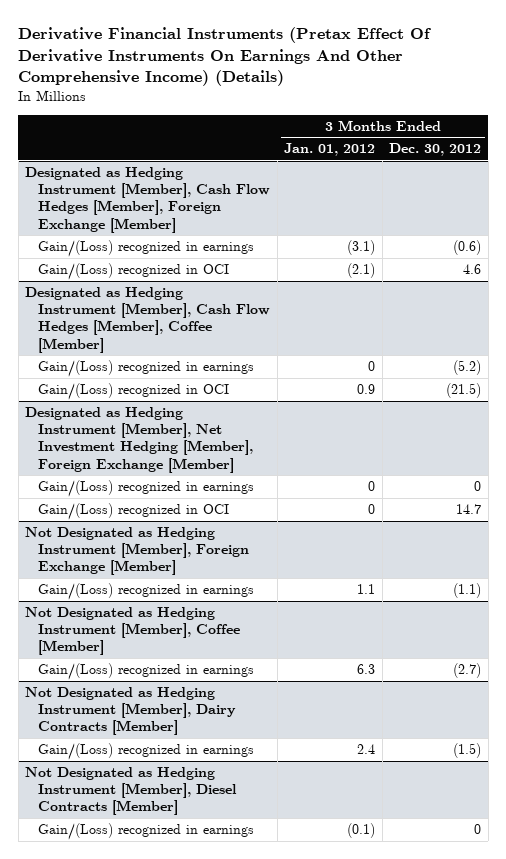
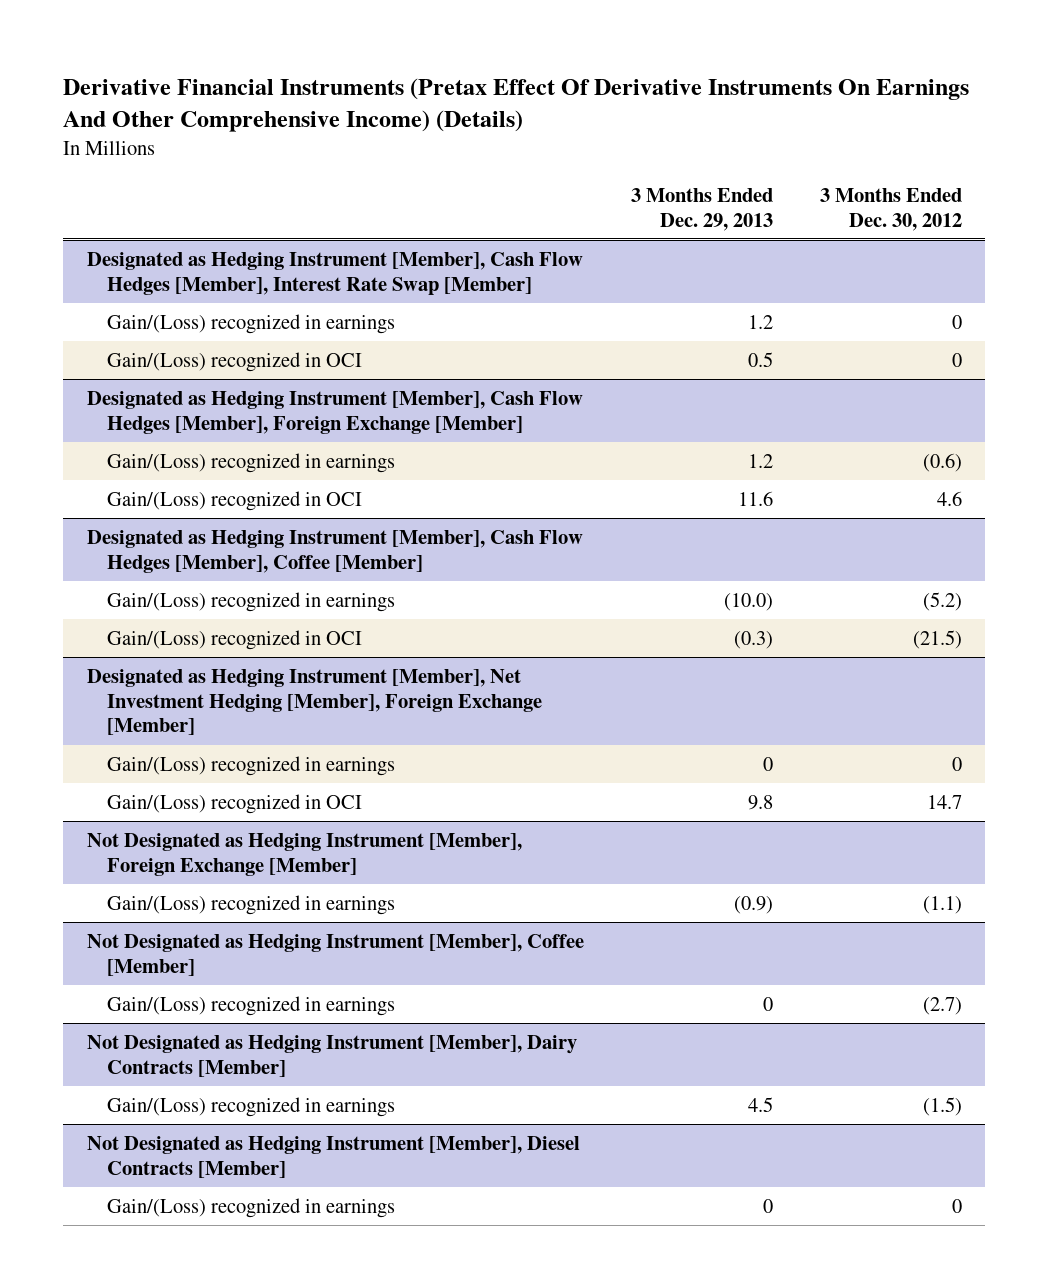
[284,143,376,157] Jan. 01, 2012 -> none
none -> [630,187,773,231] 3 Months Ended Dec. 29, 2013
none -> [86,251,583,295] Designated as Hedging Instrument [Member], Cash Flow Hedges [Member], Interest Rate Swap [Member]
none -> [107,313,396,334] Gain/(Loss) recognized in earnings
none -> [107,351,363,372] Gain/(Loss) recognized in OCI

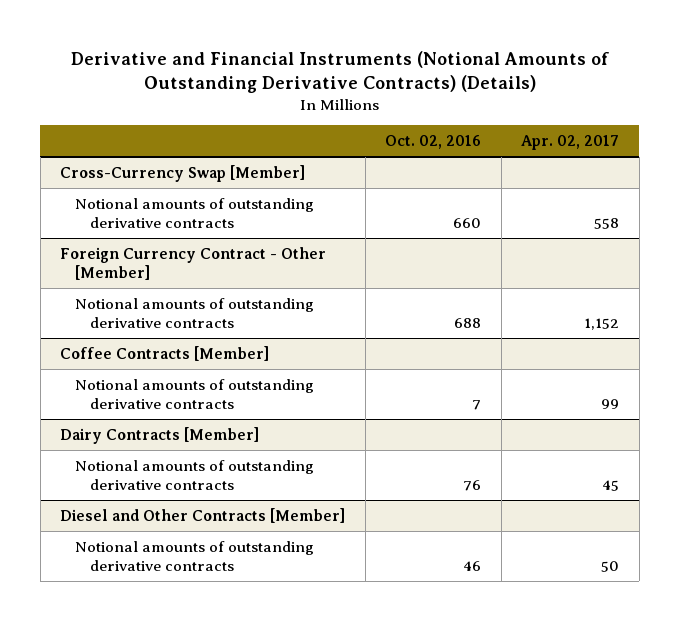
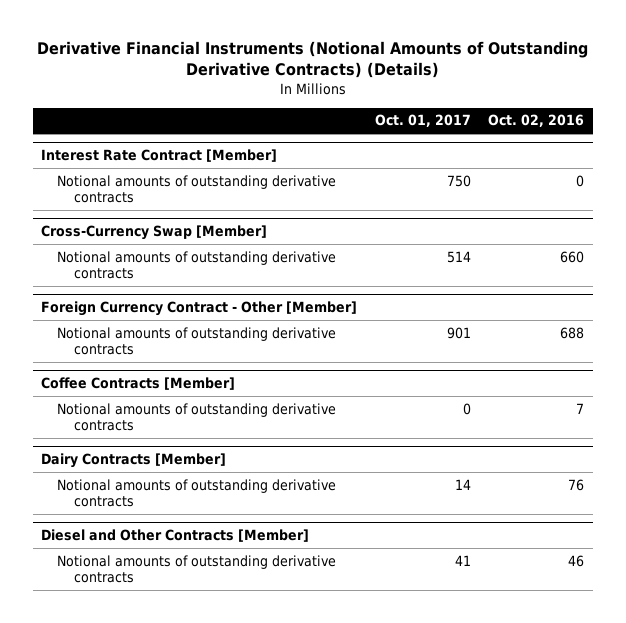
[70,50,609,93] Derivative and Financial Instruments (Notional Amounts of Outstanding Derivative Contracts) (Details) -> [36,41,588,79] Derivative Financial Instruments (Notional Amounts of Outstanding Derivative Contracts) (Details)
[521,135,620,151] Apr. 02, 2017 -> none
none -> [374,114,471,128] Oct. 01, 2017
none -> [41,148,278,162] Interest Rate Contract [Member]
none -> [57,174,337,204] Notional amounts of outstanding derivative contracts

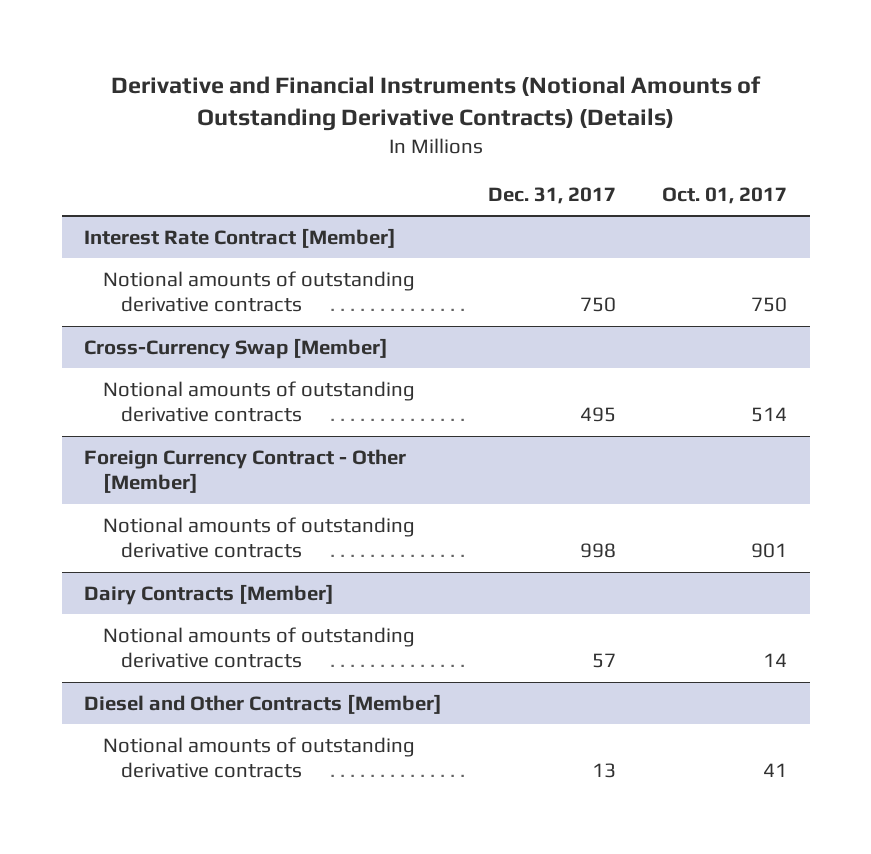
[36,41,588,79] Derivative Financial Instruments (Notional Amounts of Outstanding Derivative Contracts) (Details) -> [110,76,761,132] Derivative and Financial Instruments (Notional Amounts of Outstanding Derivative Contracts) (Details)
[488,114,585,128] Oct. 02, 2016 -> none
none -> [488,187,617,205] Dec. 31, 2017
[41,376,236,390] Coffee Contracts [Member] -> none
[57,402,337,432] Notional amounts of outstanding derivative contracts -> none

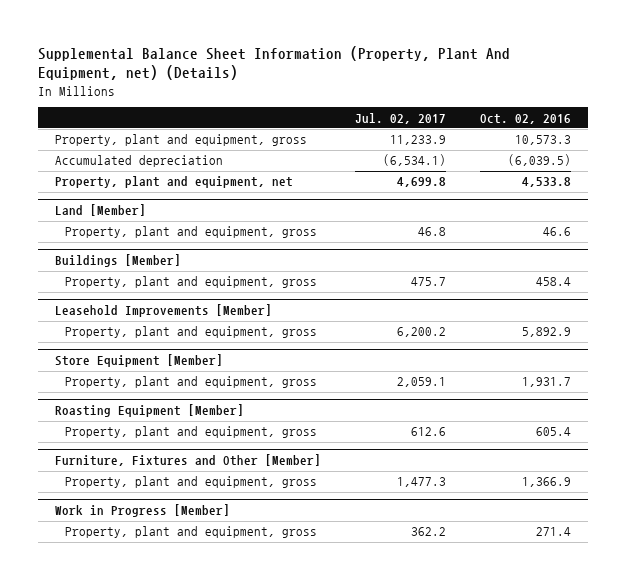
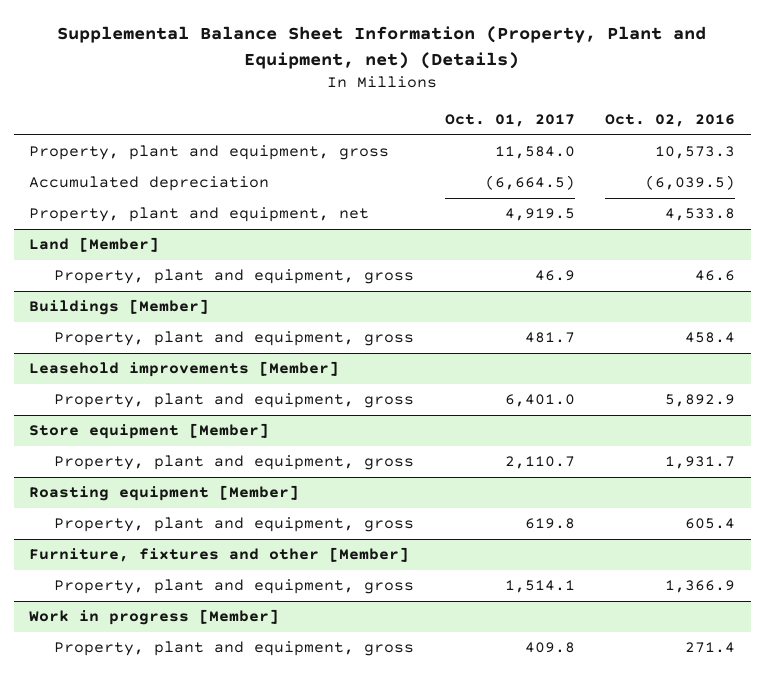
[37,45,510,81] Supplemental Balance Sheet Information (Property, Plant And Equipment, net) (Details) -> [57,26,707,70] Supplemental Balance Sheet Information (Property, Plant and Equipment, net) (Details)
[354,112,446,124] Jul. 02, 2017 -> none
none -> [444,114,575,128] Oct. 01, 2017
[54,304,272,318] Leasehold Improvements [Member] -> [29,361,340,378] Leasehold improvements [Member]
[54,354,223,368] Store Equipment [Member] -> [29,423,270,440] Store equipment [Member]
[54,404,244,418] Roasting Equipment [Member] -> [29,485,300,502] Roasting equipment [Member]
[54,454,321,467] Furniture, Fixtures and Other [Member] -> [29,547,410,563] Furniture, fixtures and other [Member]
[54,504,230,518] Work in Progress [Member] -> [29,609,280,626] Work in progress [Member]

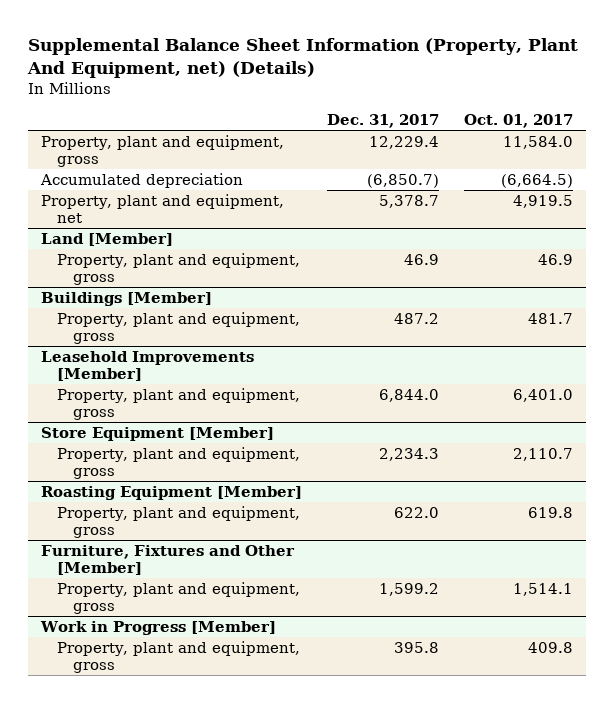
[57,26,707,70] Supplemental Balance Sheet Information (Property, Plant and Equipment, net) (Details) -> [27,38,579,79] Supplemental Balance Sheet Information (Property, Plant And Equipment, net) (Details)
[605,114,736,128] Oct. 02, 2016 -> none
none -> [327,113,440,128] Dec. 31, 2017
[29,361,340,378] Leasehold improvements [Member] -> [41,351,255,382] Leasehold Improvements [Member]
[29,423,270,440] Store equipment [Member] -> [41,427,275,442] Store Equipment [Member]
[29,485,300,502] Roasting equipment [Member] -> [41,486,303,501] Roasting Equipment [Member]
[29,547,410,563] Furniture, fixtures and other [Member] -> [41,545,296,576] Furniture, Fixtures and Other [Member]
[29,609,280,626] Work in progress [Member] -> [40,621,277,636] Work in Progress [Member]

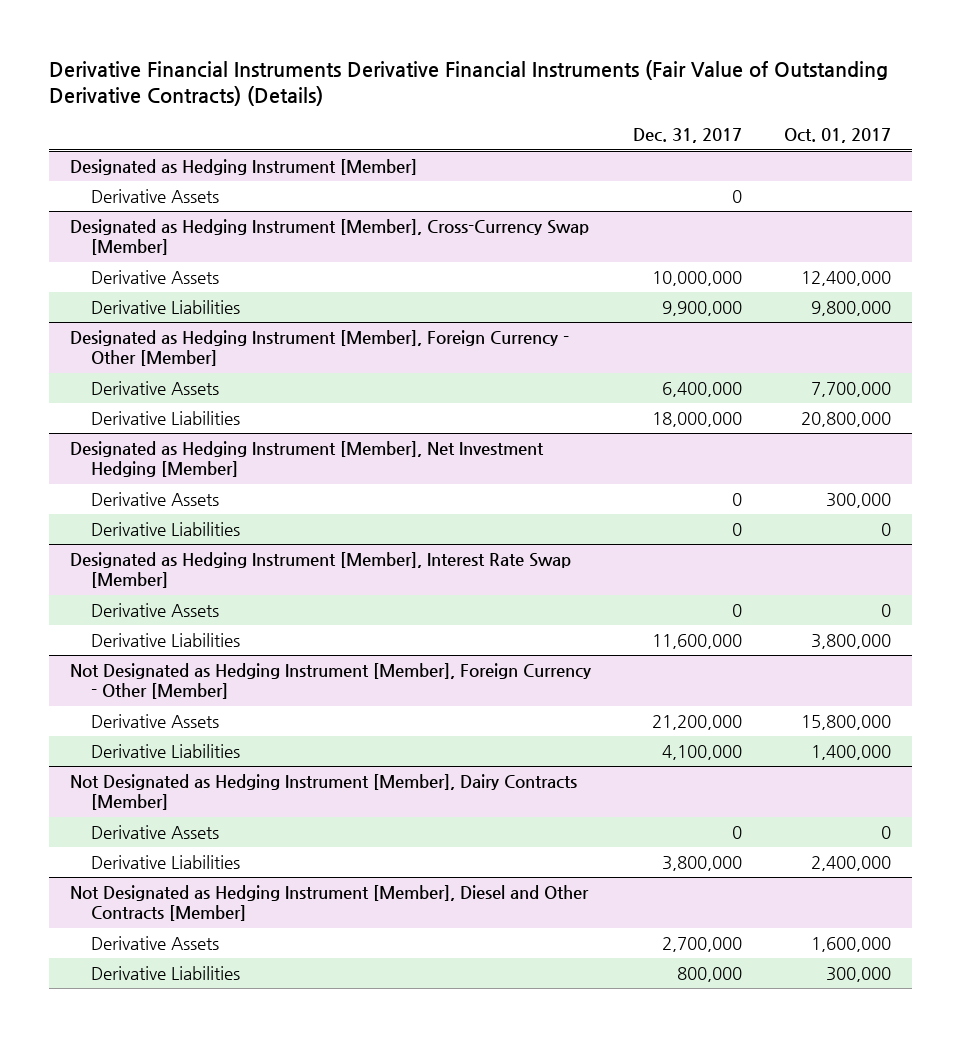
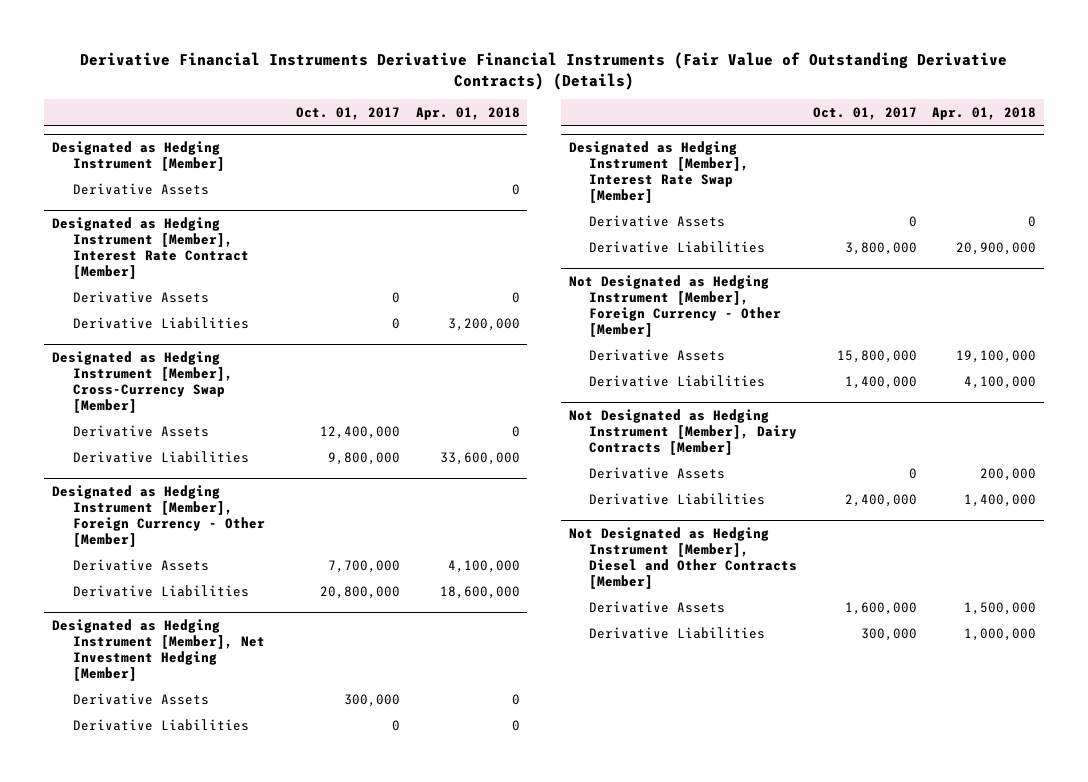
[633,128,743,144] Dec. 31, 2017 -> none
none -> [415,106,520,120] Apr. 01, 2018
none -> [51,216,249,280] Designated as Hedging Instrument [Member], Interest Rate Contract [Member]
none -> [72,290,209,303] Derivative Assets
none -> [72,316,249,329] Derivative Liabilities

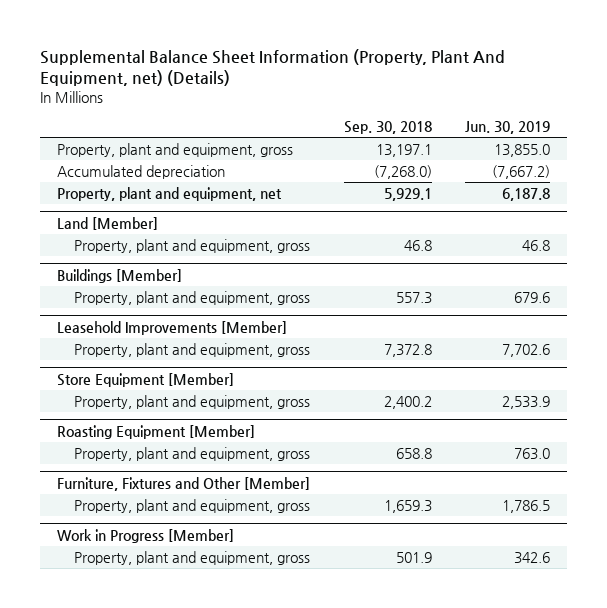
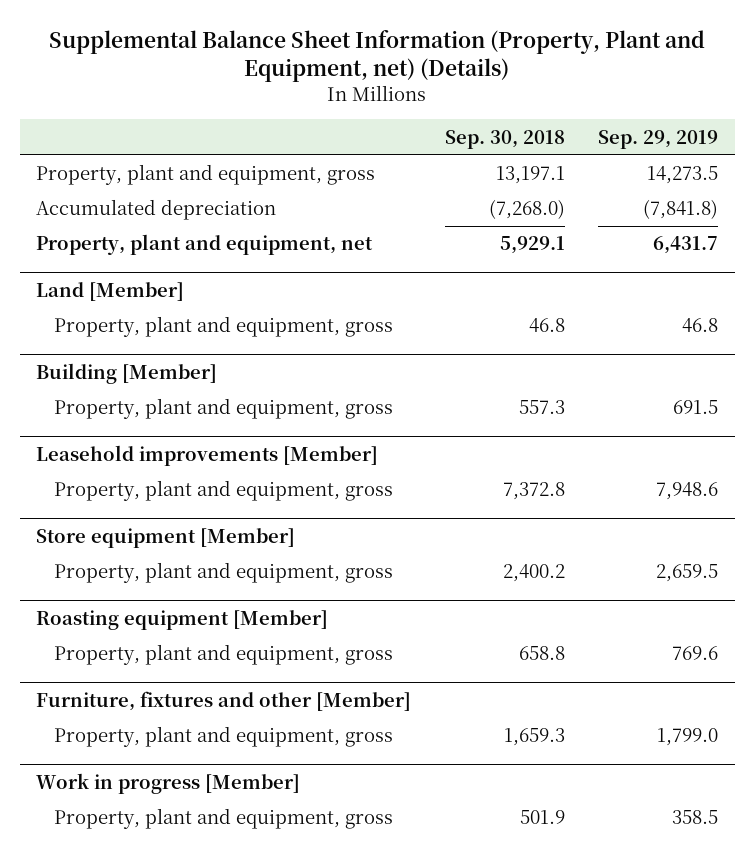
[40,48,506,87] Supplemental Balance Sheet Information (Property, Plant And Equipment, net) (Details) -> [49,30,706,83] Supplemental Balance Sheet Information (Property, Plant and Equipment, net) (Details)
[465,121,551,135] Jun. 30, 2019 -> none
none -> [598,129,719,149] Sep. 29, 2019
[57,268,183,283] Buildings [Member] -> [36,362,218,384] Building [Member]
[57,320,288,335] Leasehold Improvements [Member] -> [36,444,379,466] Leasehold improvements [Member]
[57,372,235,387] Store Equipment [Member] -> [36,527,296,548] Store equipment [Member]
[57,424,256,439] Roasting Equipment [Member] -> [36,609,329,630] Roasting equipment [Member]
[57,476,311,491] Furniture, Fixtures and Other [Member] -> [36,690,412,711] Furniture, fixtures and other [Member]
[57,528,235,543] Work in Progress [Member] -> [36,772,301,794] Work in progress [Member]

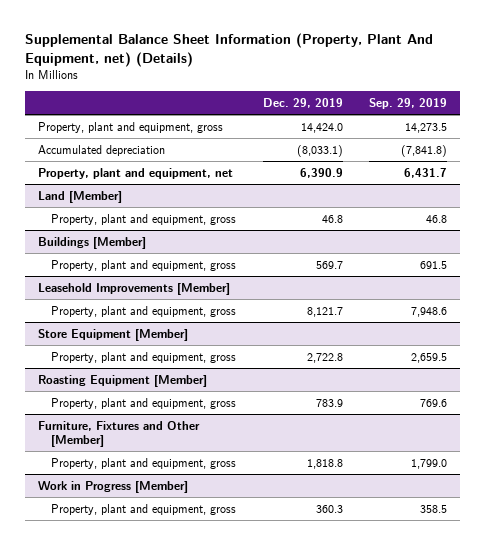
[49,30,706,83] Supplemental Balance Sheet Information (Property, Plant and Equipment, net) (Details) -> [24,32,433,67] Supplemental Balance Sheet Information (Property, Plant And Equipment, net) (Details)
[444,129,565,149] Sep. 30, 2018 -> none
none -> [262,98,343,109] Dec. 29, 2019
[36,362,218,384] Building [Member] -> [37,236,146,249] Buildings [Member]
[36,444,379,466] Leasehold improvements [Member] -> [37,282,230,295] Leasehold Improvements [Member]
[36,527,296,548] Store equipment [Member] -> [37,328,188,341] Store Equipment [Member]
[36,609,329,630] Roasting equipment [Member] -> [37,374,207,387] Roasting Equipment [Member]
[36,690,412,711] Furniture, fixtures and other [Member] -> [37,420,200,447] Furniture, Fixtures and Other [Member]
[36,772,301,794] Work in progress [Member] -> [37,480,188,493] Work in Progress [Member]

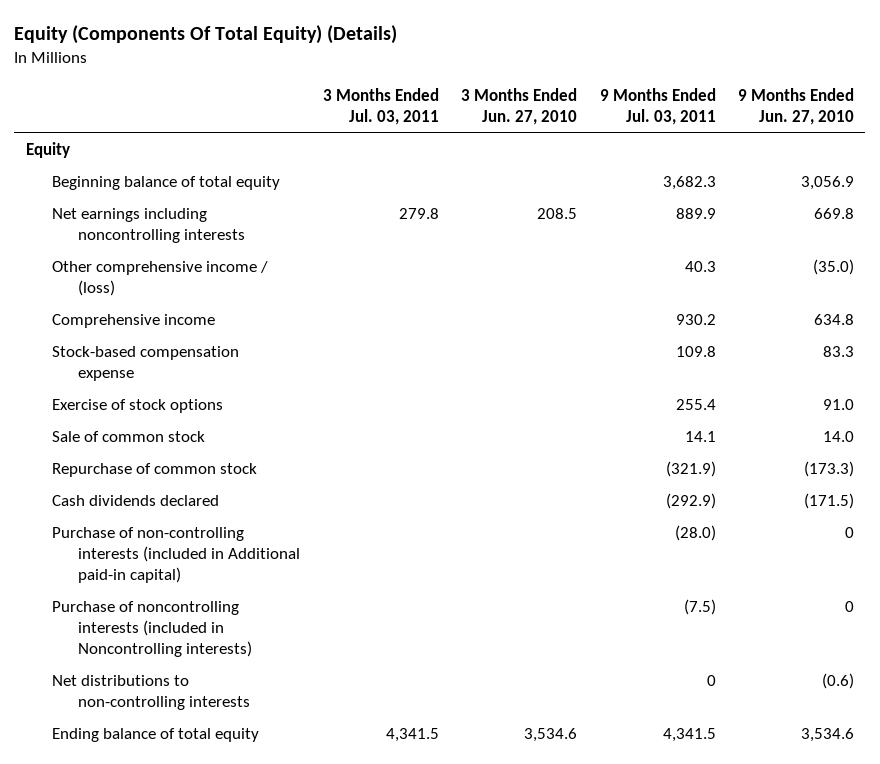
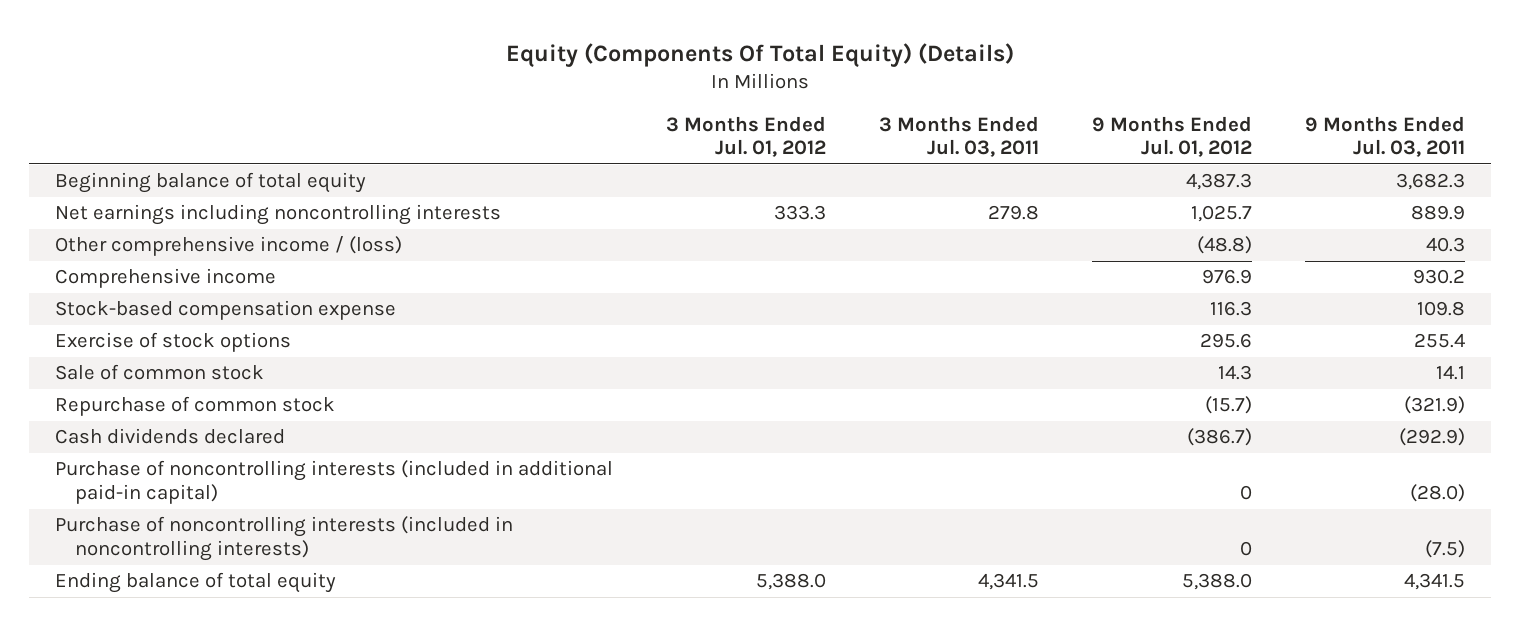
[461,88,578,126] 3 Months Ended Jun. 27, 2010 -> none
[738,88,855,126] 9 Months Ended Jun. 27, 2010 -> none
none -> [666,115,827,158] 3 Months Ended Jul. 01, 2012
none -> [1092,115,1253,158] 9 Months Ended Jul. 01, 2012
[25,142,70,159] Equity -> none
[51,675,250,711] Net distributions to non-controlling interests -> none
[51,527,300,584] Purchase of non-controlling interests (included in Additional paid-in capital) -> [55,460,614,504] Purchase of noncontrolling interests (included in additional paid-in capital)
[51,601,252,658] Purchase of noncontrolling interests (included in Noncontrolling interests) -> [55,516,514,561] Purchase of noncontrolling interests (included in noncontrolling interests)

